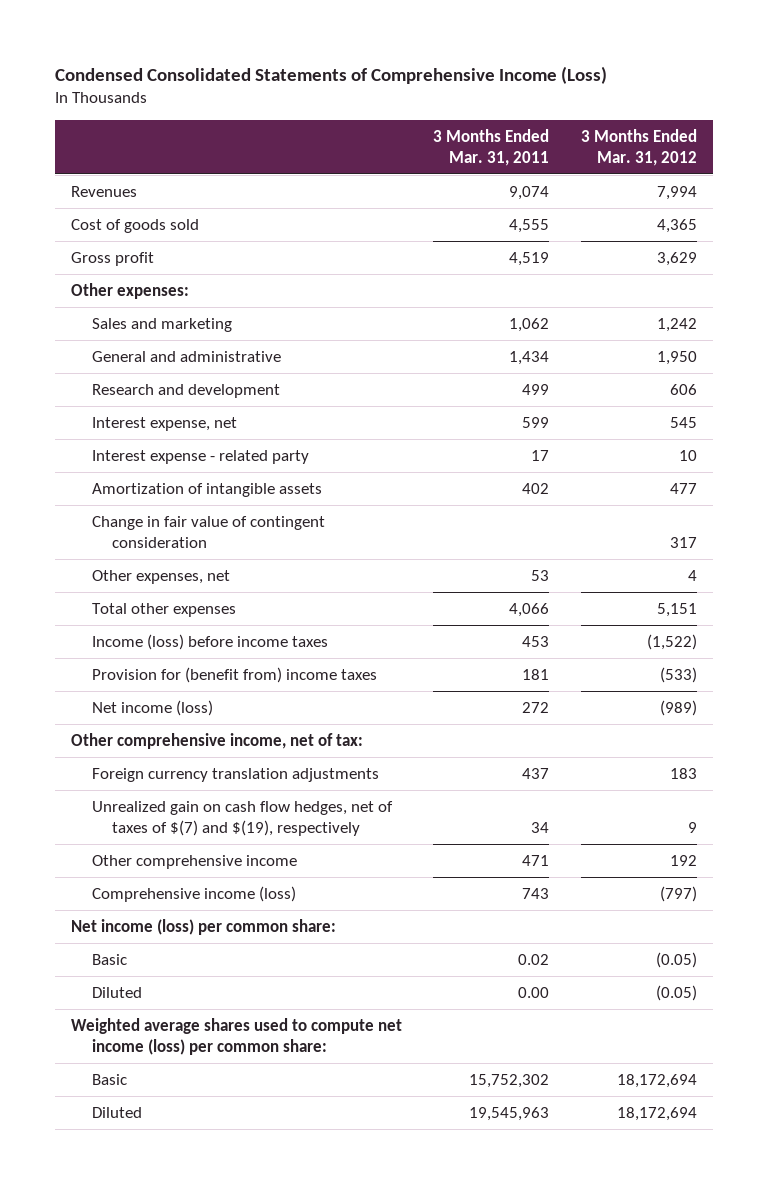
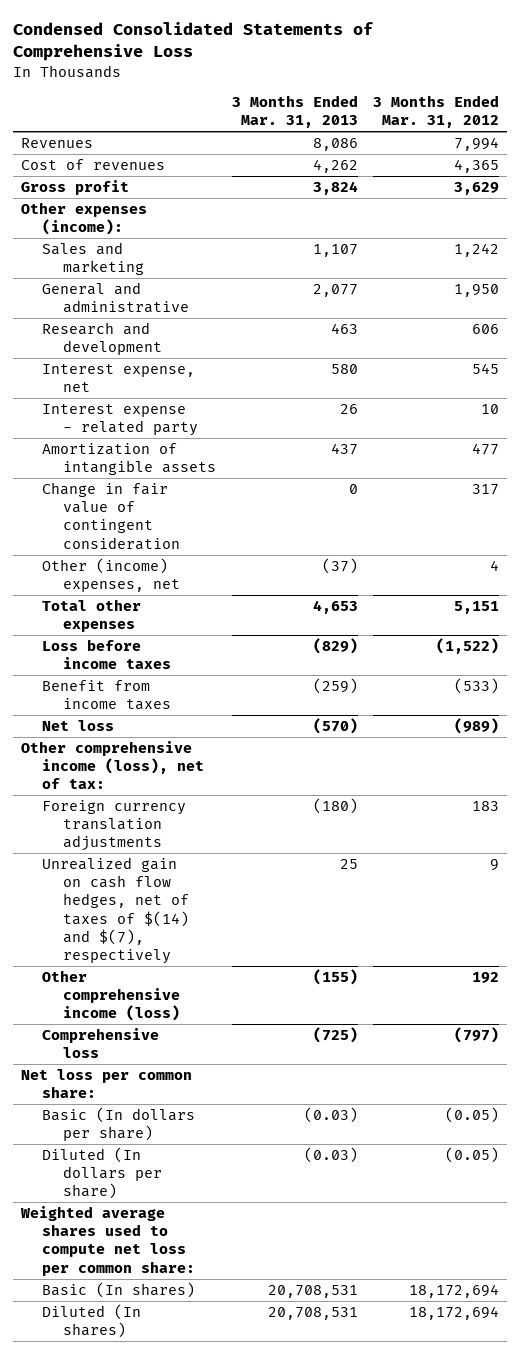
[55,65,608,84] Condensed Consolidated Statements of Comprehensive Income (Loss) -> [13,22,374,62] Condensed Consolidated Statements of Comprehensive Loss
[433,128,550,166] 3 Months Ended Mar. 31, 2011 -> none
none -> [231,95,358,129] 3 Months Ended Mar. 31, 2013
[70,218,199,233] Cost of goods sold -> [20,159,165,171] Cost of revenues
[70,282,189,299] Other expenses: -> [20,202,147,236] Other expenses (income):
[91,569,230,584] Other expenses, net -> [41,558,181,593] Other (income) expenses, net
[91,633,328,650] Income (loss) before income taxes -> [41,639,172,670] Loss before income taxes
[91,666,377,683] Provision for (benefit from) income taxes -> [41,680,172,711] Benefit from income taxes
[91,699,213,716] Net income (loss) -> [41,720,114,732] Net loss
[70,732,363,749] Other comprehensive income, net of tax: -> [20,741,204,790] Other comprehensive income (loss), net of tax:
[91,800,393,836] Unrealized gain on cash flow hedges, net of taxes of $(7) and $(19), respectively -> [41,857,190,964] Unrealized gain on cash flow hedges, net of taxes of $(14) and $(7), respectively
[91,854,297,869] Other comprehensive income -> [41,970,181,1022] Other comprehensive income (loss)
[91,885,296,902] Comprehensive income (loss) -> [41,1028,159,1059] Comprehensive loss
[70,918,336,935] Net income (loss) per common share: -> [20,1069,192,1099] Net loss per common share:
[91,953,127,965] Basic -> [41,1107,195,1142] Basic (In dollars per share)
[91,986,142,998] Diluted -> [41,1147,163,1200] Diluted (In dollars per share)
[70,1017,402,1055] Weighted average shares used to compute net income (loss) per common share: -> [19,1206,195,1276] Weighted average shares used to compute net loss per common share:
[91,1073,127,1085] Basic -> [41,1282,195,1299] Basic (In shares)
[91,1106,142,1118] Diluted -> [41,1304,141,1339] Diluted (In shares)

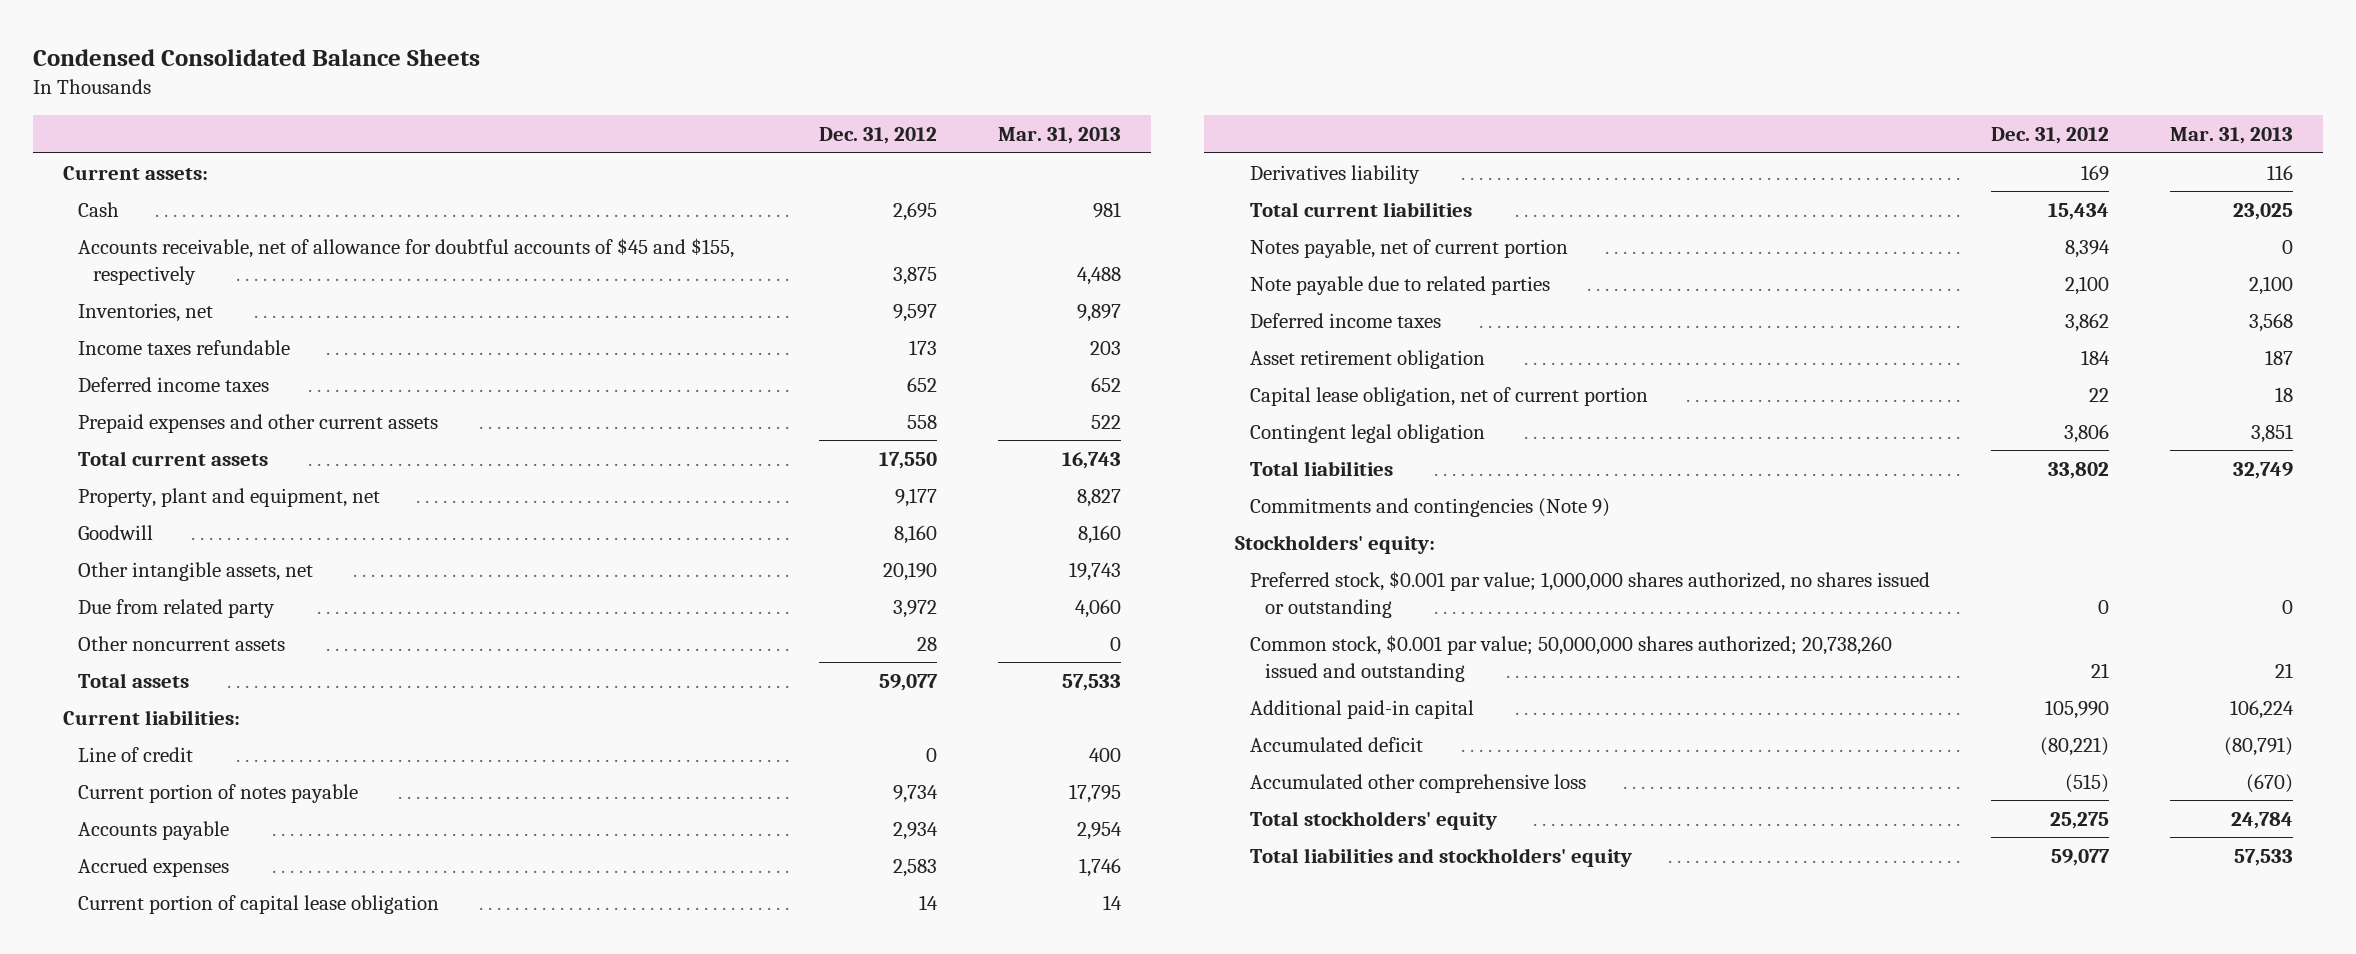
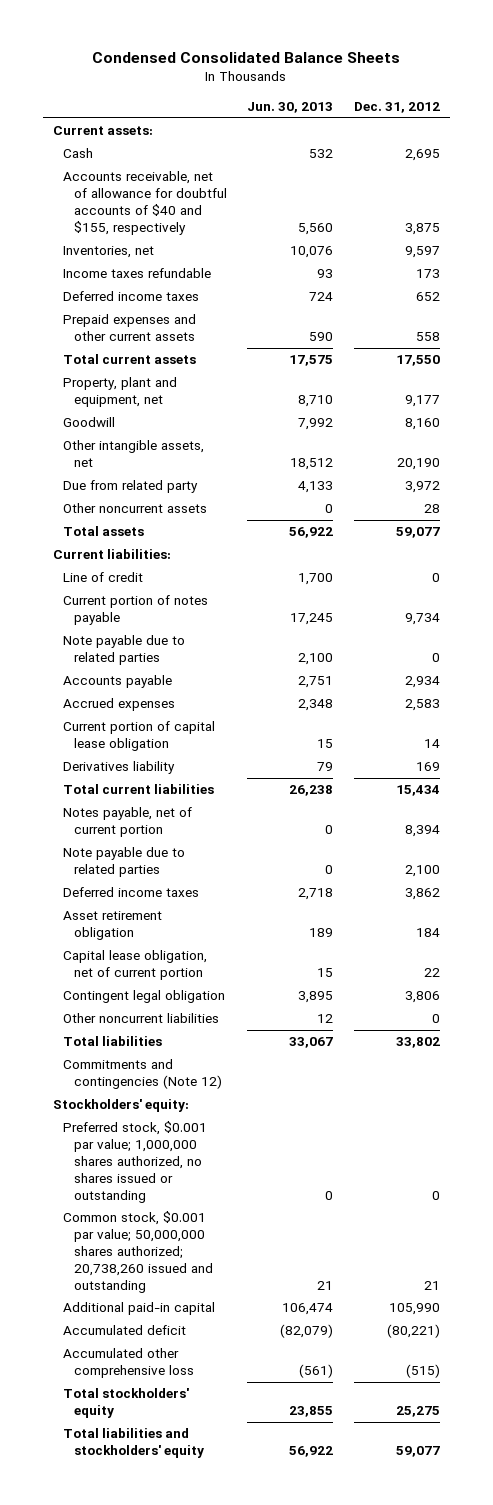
[998,127,1122,145] Mar. 31, 2013 -> none
none -> [247,101,334,113] Jun. 30, 2013
[78,237,735,285] Accounts receivable, net of allowance for doubtful accounts of $45 and $155, respectively -> [63,171,227,235] Accounts receivable, net of allowance for doubtful accounts of $40 and $155, respectively
none -> [63,635,186,666] Note payable due to related parties
none -> [63,1013,220,1024] Other noncurrent liabilities
[1249,497,1610,517] Commitments and contingencies (Note 9) -> [63,1059,222,1090] Commitments and contingencies (Note 12)

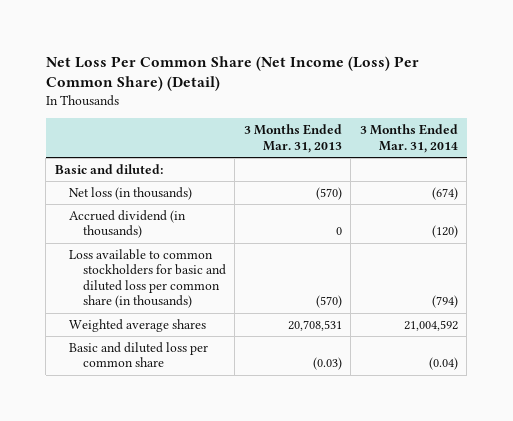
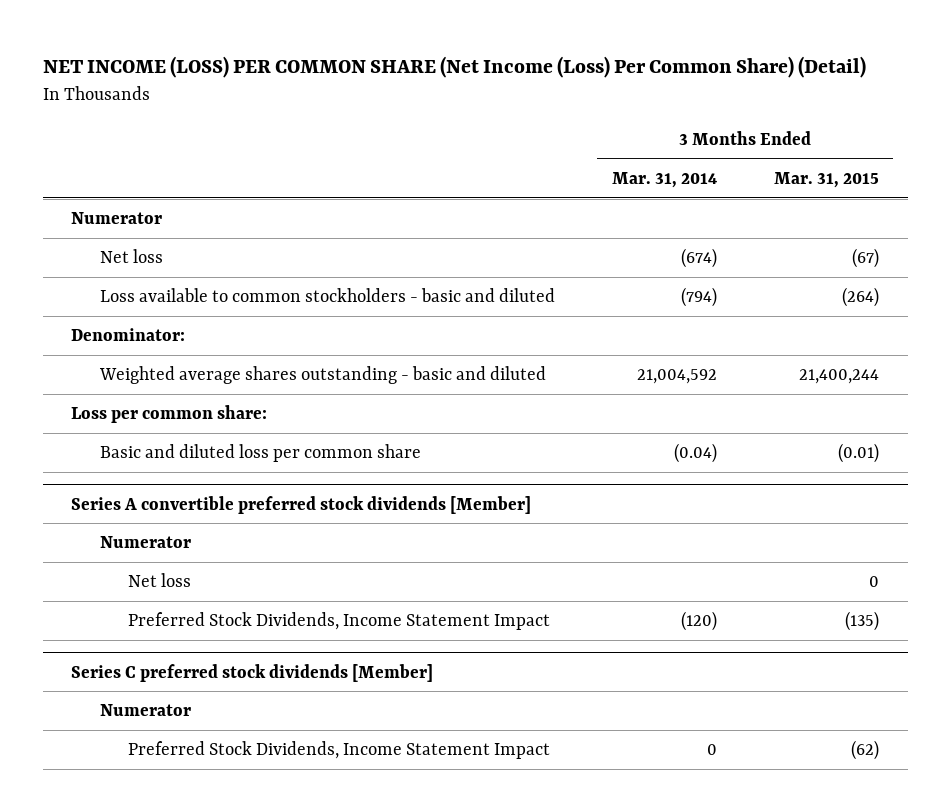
[45,55,419,92] Net Loss Per Common Share (Net Income (Loss) Per Common Share) (Detail) -> [42,56,866,79] NET INCOME (LOSS) PER COMMON SHARE (Net Income (Loss) Per Common Share) (Detail)
[243,124,342,153] 3 Months Ended Mar. 31, 2013 -> none
none -> [773,171,879,188] Mar. 31, 2015
[55,163,164,174] Basic and diluted: -> none
[68,209,186,239] Accrued dividend (in thousands) -> none
none -> [71,212,163,225] Numerator
[68,186,192,200] Net loss (in thousands) -> [99,249,163,264] Net loss
[68,248,226,309] Loss available to common stockholders for basic and diluted loss per common share (in thousands) -> [99,288,555,303] Loss available to common stockholders - basic and diluted
none -> [71,328,186,342] Denominator:
[68,318,206,332] Weighted average shares -> [98,366,546,385] Weighted average shares outstanding - basic and diluted
none -> [71,405,268,424] Loss per common share:
none -> [71,495,532,514] Series A convertible preferred stock dividends [Member]
none -> [99,536,191,549] Numerator
none -> [127,573,191,588] Net loss
none -> [127,612,550,631] Preferred Stock Dividends, Income Statement Impact
none -> [71,663,434,682] Series C preferred stock dividends [Member]
none -> [99,704,191,717] Numerator
none -> [127,741,550,760] Preferred Stock Dividends, Income Statement Impact

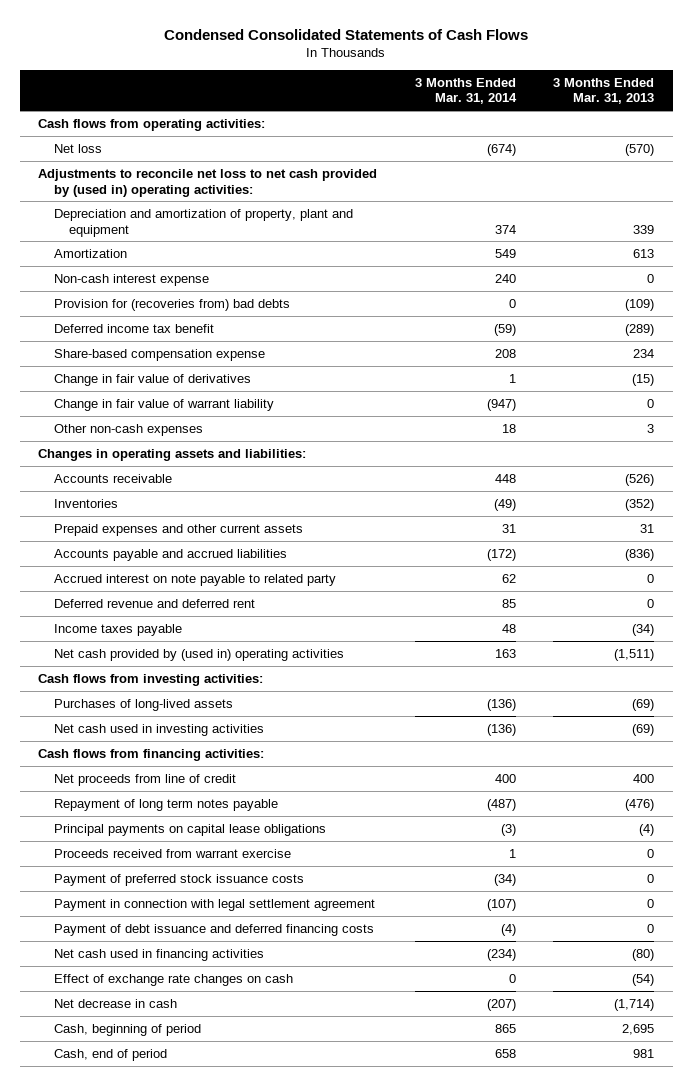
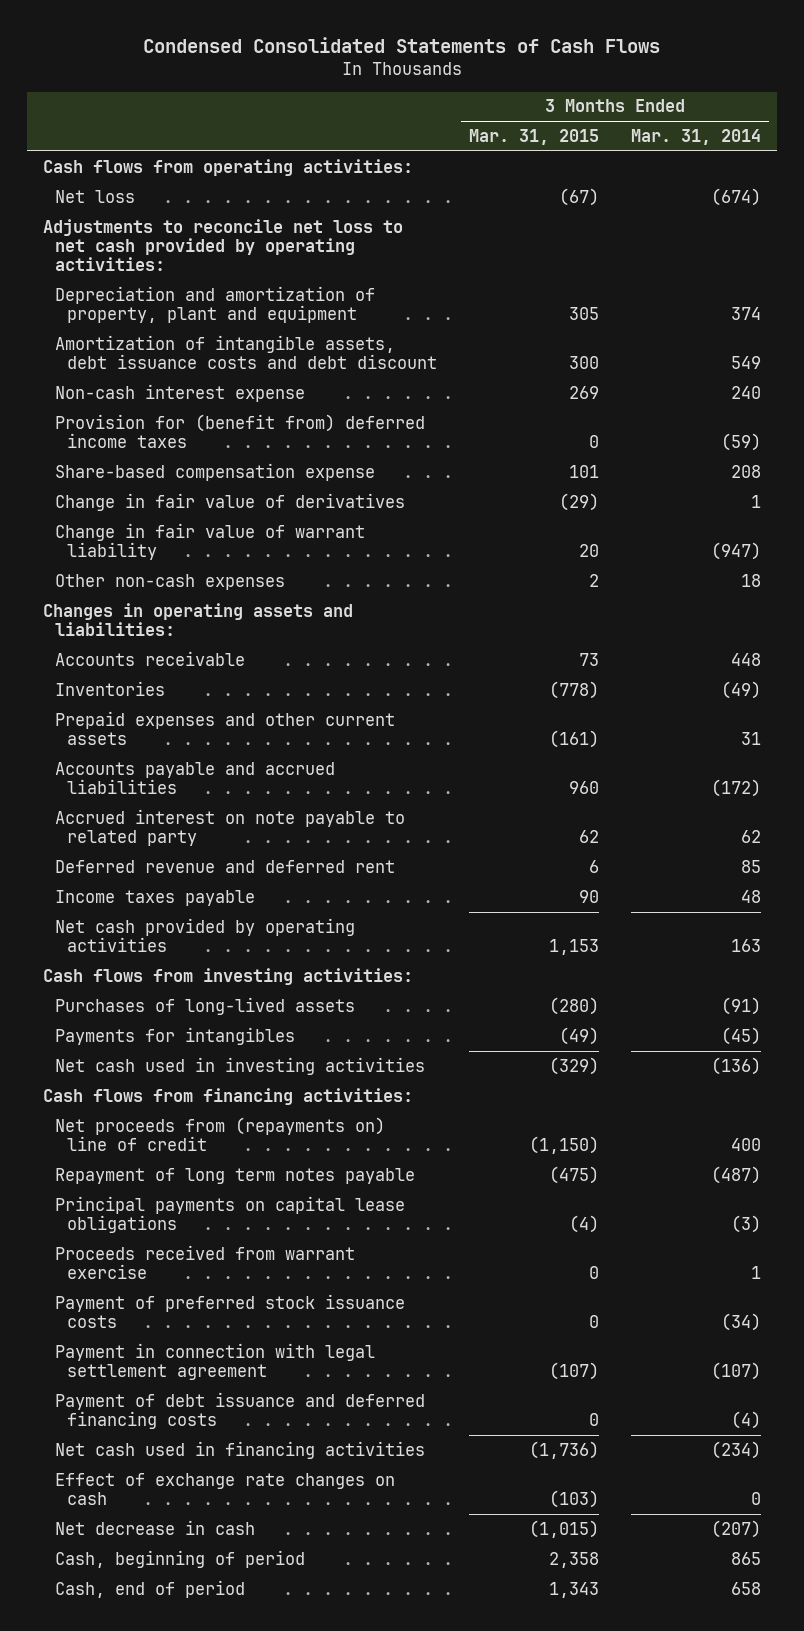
[553,77,655,105] 3 Months Ended Mar. 31, 2013 -> none
none -> [468,128,599,145] Mar. 31, 2015
[38,168,378,197] Adjustments to reconcile net loss to net cash provided by (used in) operating activities: -> [43,218,404,271] Adjustments to reconcile net loss to net cash provided by operating activities:
[53,248,127,258] Amortization -> [54,334,437,369] Amortization of intangible assets, debt issuance costs and debt discount
[53,298,290,311] Provision for (recoveries from) bad debts -> none
[53,323,214,333] Deferred income tax benefit -> [54,413,425,448] Provision for (benefit from) deferred income taxes
[53,648,344,661] Net cash provided by (used in) operating activities -> [54,917,355,952] Net cash provided by operating activities
[486,698,516,711] (136) -> [721,996,762,1015] (91)
none -> [54,1026,295,1045] Payments for intangibles
[53,773,236,786] Net proceeds from line of credit -> [54,1116,385,1151] Net proceeds from (repayments on) line of credit

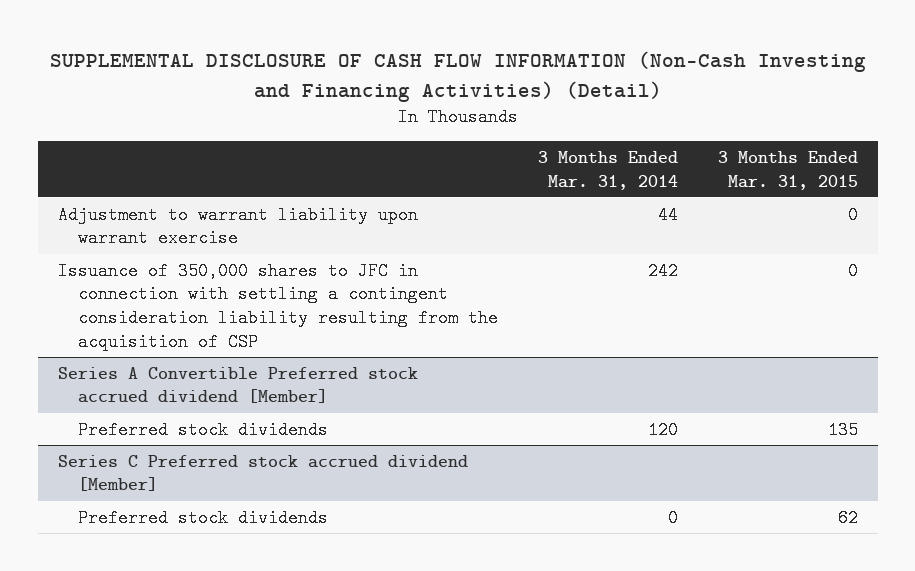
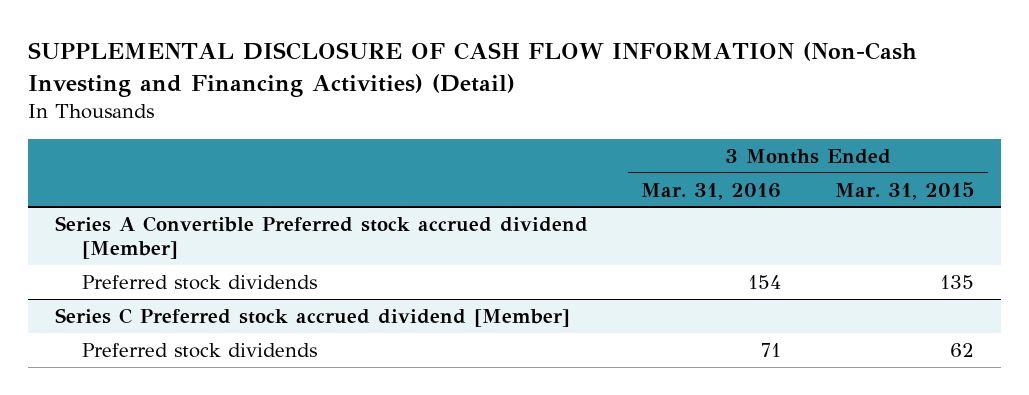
[537,150,678,190] 3 Months Ended Mar. 31, 2014 -> none
none -> [641,182,782,200] Mar. 31, 2016
[57,205,418,248] Adjustment to warrant liability upon warrant exercise -> none
[57,261,498,352] Issuance of 350,000 shares to JFC in connection with settling a contingent consideration liability resulting from the acquisition of CSP -> none

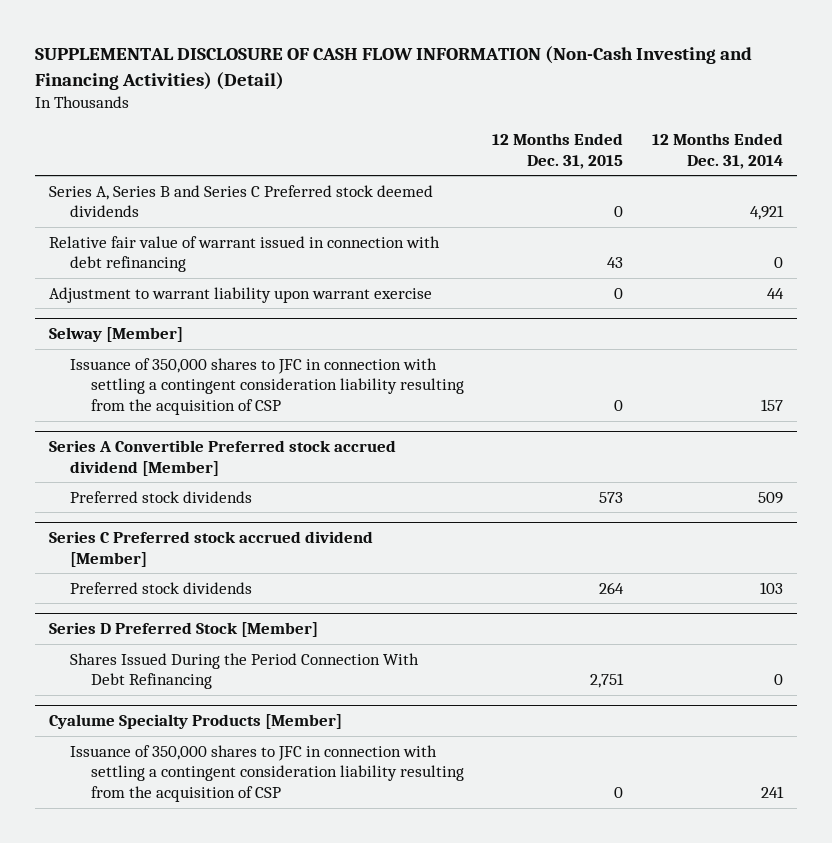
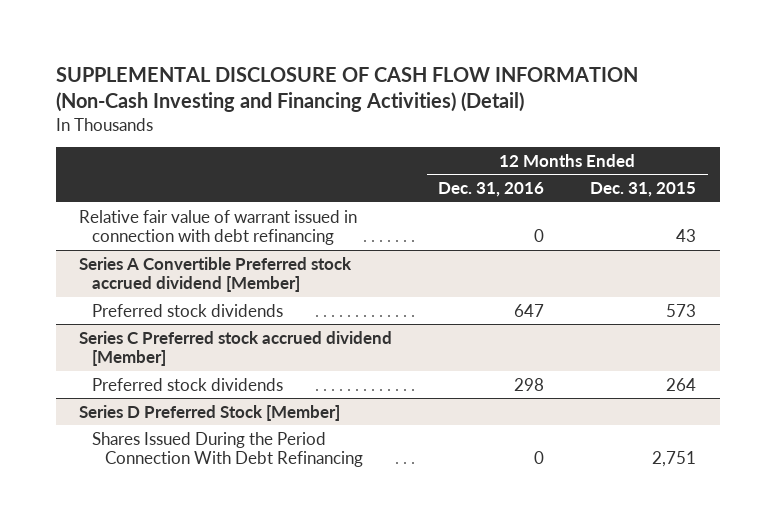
[651,132,783,169] 12 Months Ended Dec. 31, 2014 -> none
none -> [438,182,545,198] Dec. 31, 2016
[48,184,433,218] Series A, Series B and Series C Preferred stock deemed dividends -> none
[48,286,432,303] Adjustment to warrant liability upon warrant exercise -> none
[48,327,183,343] Selway [Member] -> none
[69,357,464,416] Issuance of 350,000 shares to JFC in connection with settling a contingent consideration liability resulting from the acquisition of CSP -> none
[48,714,342,730] Cyalume Specialty Products [Member] -> none
[69,744,464,803] Issuance of 350,000 shares to JFC in connection with settling a contingent consideration liability resulting from the acquisition of CSP -> none

